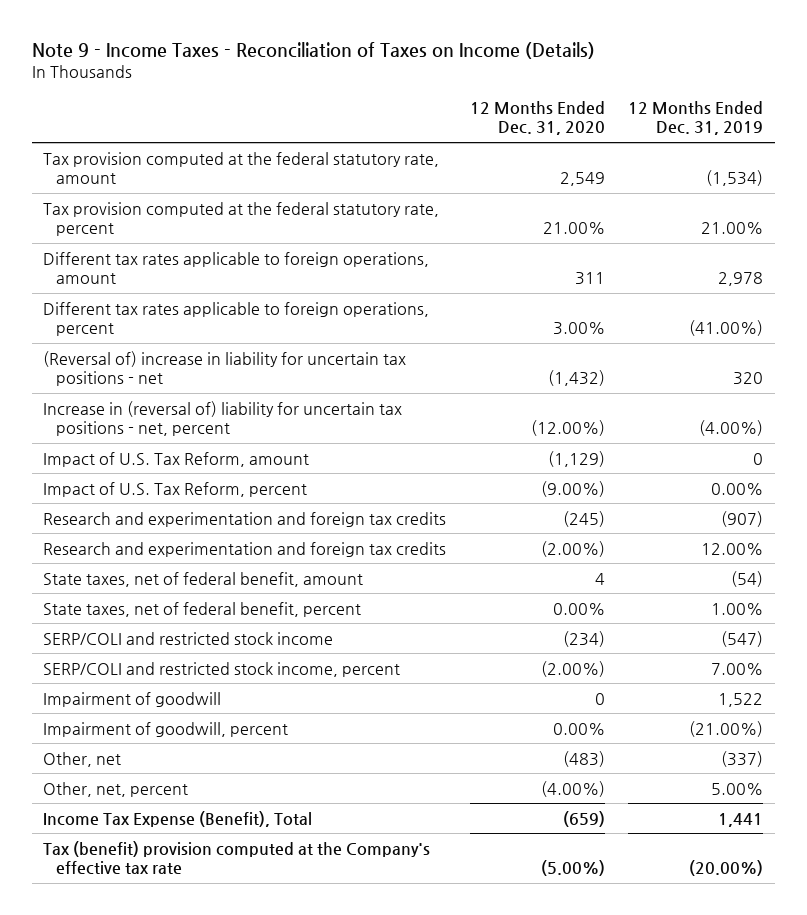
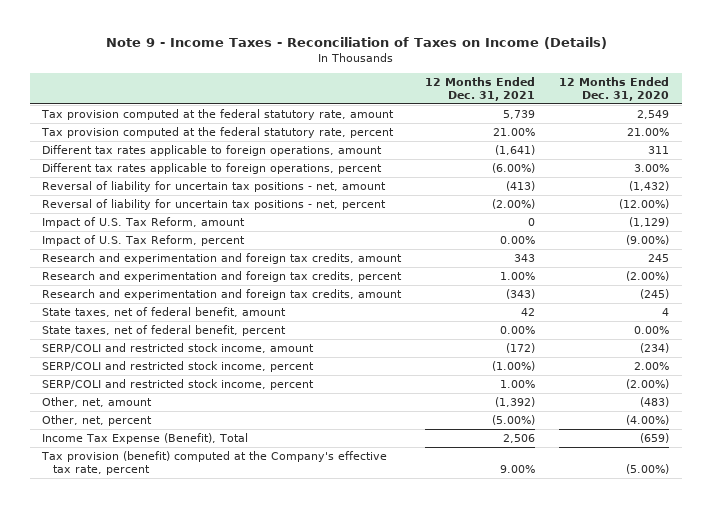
[628,100,764,136] 12 Months Ended Dec. 31, 2019 -> none
none -> [425,76,536,102] 12 Months Ended Dec. 31, 2021
[43,350,407,387] (Reversal of) increase in liability for uncertain tax positions - net -> [41,180,386,192] Reversal of liability for uncertain tax positions - net, amount
[43,400,403,437] Increase in (reversal of) liability for uncertain tax positions - net, percent -> [41,198,386,210] Reversal of liability for uncertain tax positions - net, percent
[43,511,447,527] Research and experimentation and foreign tax credits -> [41,252,402,264] Research and experimentation and foreign tax credits, amount
[562,510,605,527] (245) -> [648,253,670,262] 245
[43,541,447,557] Research and experimentation and foreign tax credits -> [41,270,402,282] Research and experimentation and foreign tax credits, percent
none -> [41,288,402,300] Research and experimentation and foreign tax credits, amount
[43,631,334,645] SERP/COLI and restricted stock income -> [41,342,314,353] SERP/COLI and restricted stock income, amount
none -> [41,360,314,372] SERP/COLI and restricted stock income, percent
[43,691,222,707] Impairment of goodwill -> none
[43,721,289,737] Impairment of goodwill, percent -> none
[43,751,122,767] Other, net -> [41,396,152,407] Other, net, amount
[43,840,431,876] Tax (benefit) provision computed at the Company's effective tax rate -> [40,450,387,476] Tax provision (benefit) computed at the Company's effective tax rate, percent

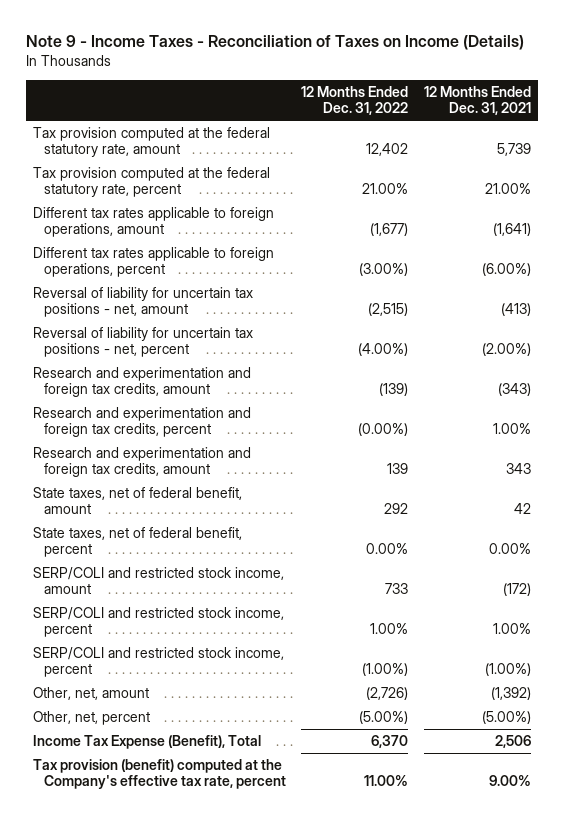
[559,76,670,102] 12 Months Ended Dec. 31, 2020 -> none
none -> [301,86,409,116] 12 Months Ended Dec. 31, 2022
[41,216,245,228] Impact of U.S. Tax Reform, amount -> none
[41,234,245,246] Impact of U.S. Tax Reform, percent -> none
[41,270,402,282] Research and experimentation and foreign tax credits, percent -> [33,407,252,438] Research and experimentation and foreign tax credits, percent
[41,252,402,264] Research and experimentation and foreign tax credits, amount -> [33,447,252,478] Research and experimentation and foreign tax credits, amount
[41,360,314,372] SERP/COLI and restricted stock income, percent -> [33,647,285,678] SERP/COLI and restricted stock income, percent

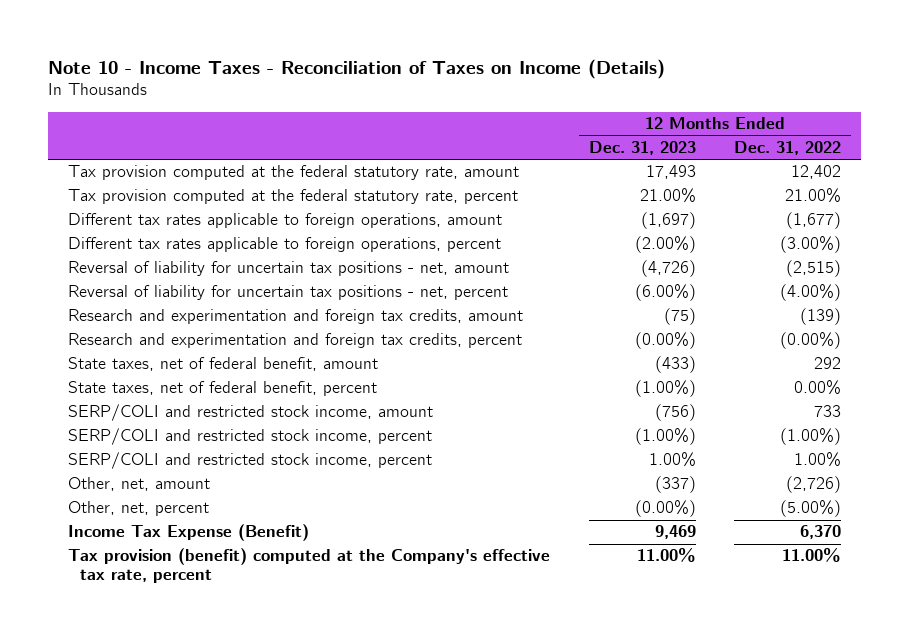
[25,35,524,51] Note 9 - Income Taxes - Reconciliation of Taxes on Income (Details) -> [48,58,666,79] Note 10 - Income Taxes - Reconciliation of Taxes on Income (Details)
[423,86,531,116] 12 Months Ended Dec. 31, 2021 -> none
none -> [588,140,696,155] Dec. 31, 2023
[33,447,252,478] Research and experimentation and foreign tax credits, amount -> none
[33,607,285,638] SERP/COLI and restricted stock income, percent -> [67,452,432,470] SERP/COLI and restricted stock income, percent
[33,735,262,750] Income Tax Expense (Benefit), Total -> [67,524,309,542] Income Tax Expense (Benefit)

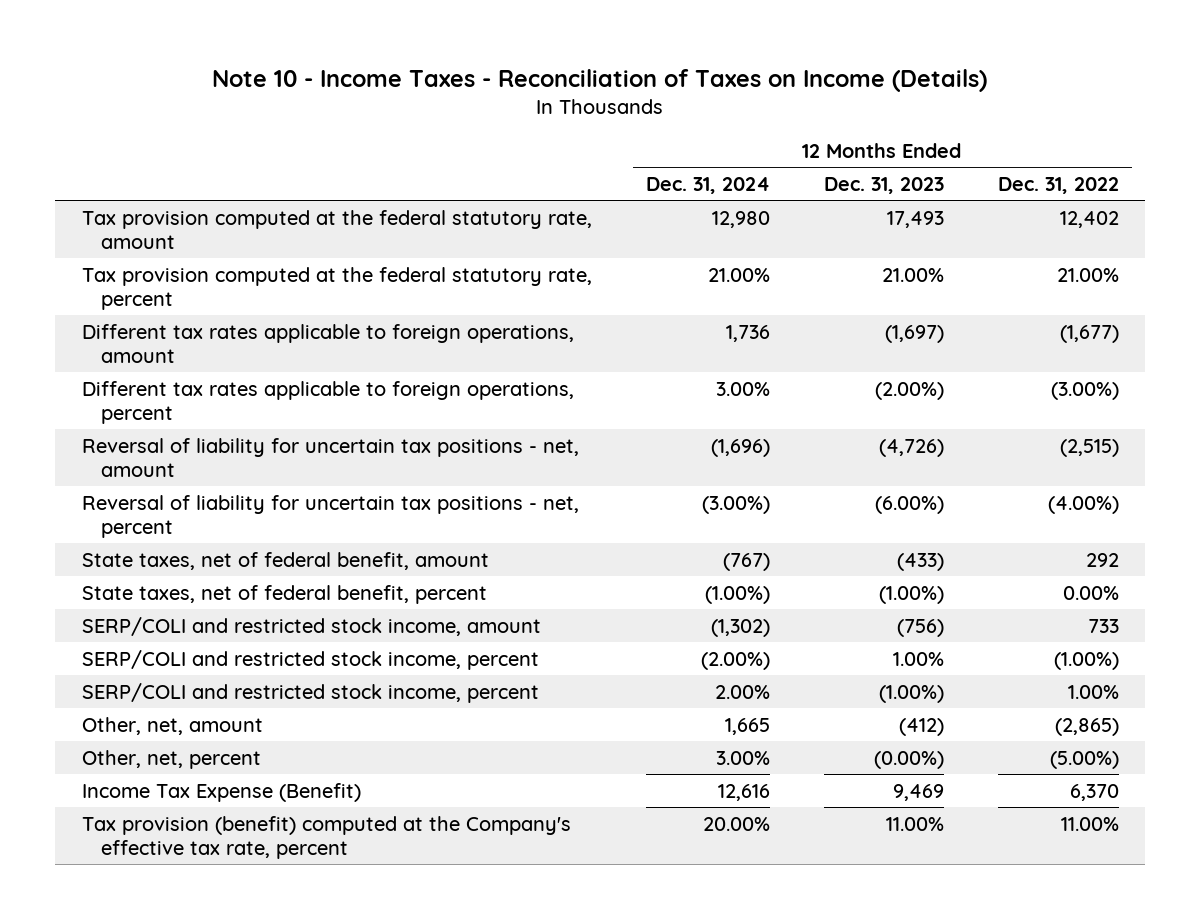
none -> [646,177,771,195] Dec. 31, 2024
[67,309,523,325] Research and experimentation and foreign tax credits, amount -> none
[67,333,522,349] Research and experimentation and foreign tax credits, percent -> none
[634,428,696,446] (1.00%) -> [892,651,944,666] 1.00%
[648,452,696,468] 1.00% -> [878,684,944,703] (1.00%)
[654,476,696,494] (337) -> [898,717,944,736] (412)
[786,476,842,494] (2,726) -> [1054,717,1119,736] (2,865)

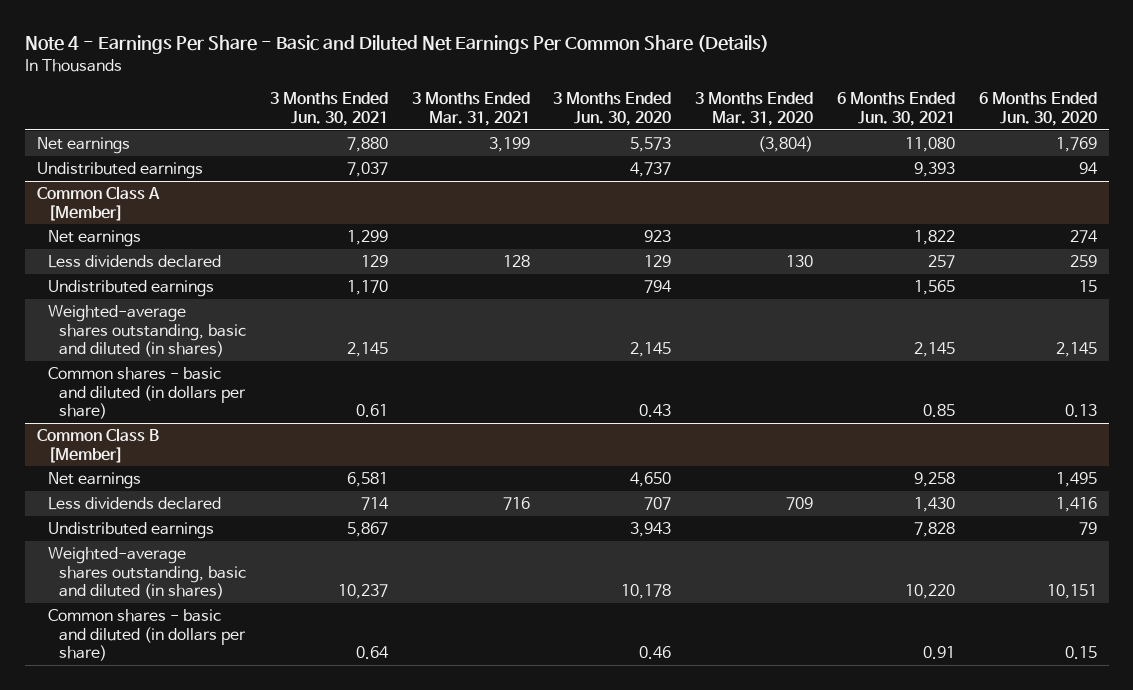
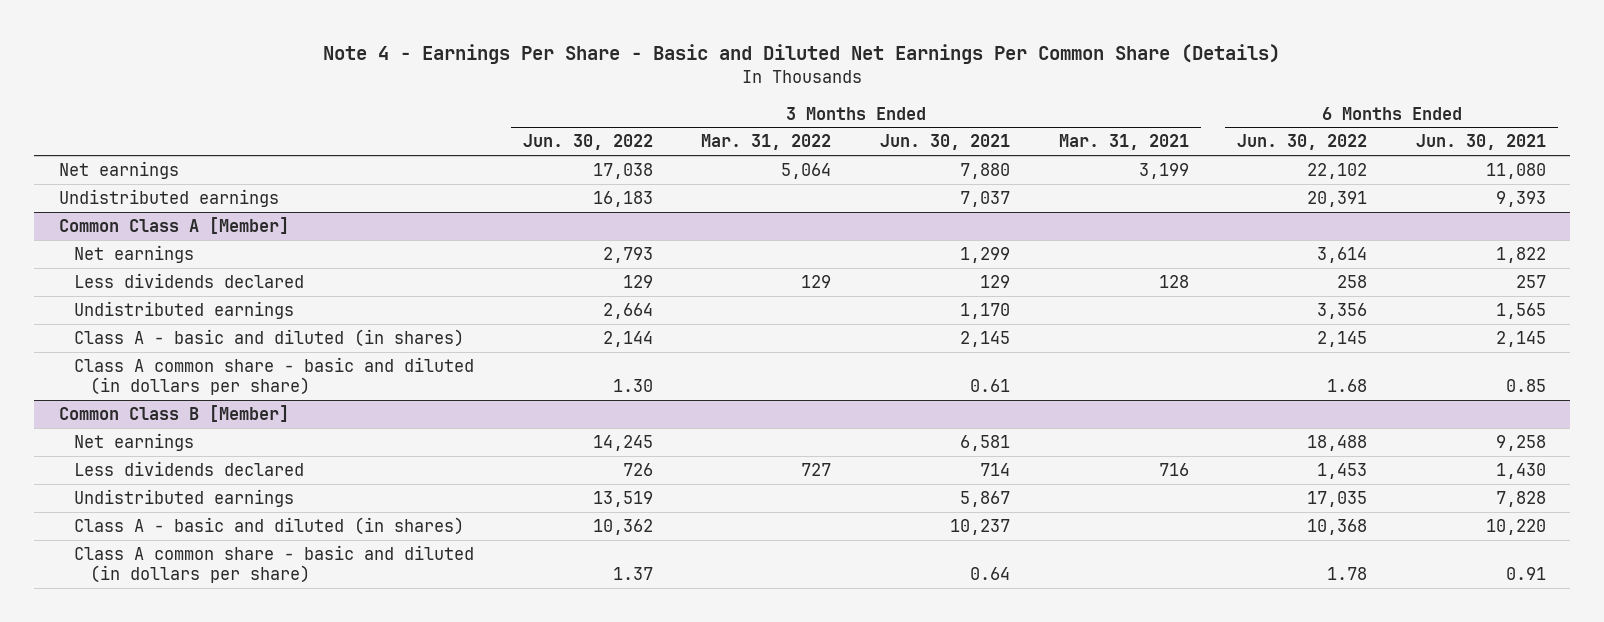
[553,92,672,126] 3 Months Ended Jun. 30, 2020 -> none
[695,92,814,126] 3 Months Ended Mar. 31, 2020 -> none
[978,92,1097,126] 6 Months Ended Jun. 30, 2020 -> none
none -> [522,134,653,151] Jun. 30, 2022
none -> [701,134,832,151] Mar. 31, 2022
none -> [1237,134,1368,151] Jun. 30, 2022
[47,304,246,358] Weighted-average shares outstanding, basic and diluted (in shares) -> [74,328,465,347] Class A - basic and diluted (in shares)
[47,366,246,420] Common shares - basic and diluted (in dollars per share) -> [74,356,475,395] Class A common share - basic and diluted (in dollars per share)
[47,546,246,600] Weighted-average shares outstanding, basic and diluted (in shares) -> [74,516,465,535] Class A - basic and diluted (in shares)
[47,608,246,662] Common shares - basic and diluted (in dollars per share) -> [74,544,475,583] Class A common share - basic and diluted (in dollars per share)

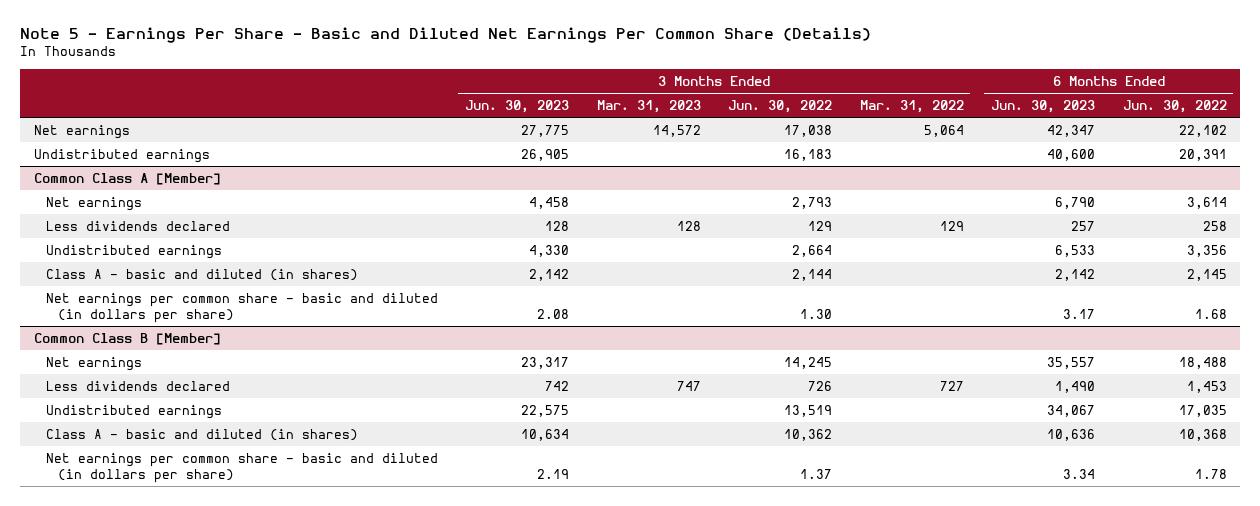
[323,44,1281,65] Note 4 - Earnings Per Share - Basic and Diluted Net Earnings Per Common Share (Details) -> [19,27,871,44] Note 5 - Earnings Per Share - Basic and Diluted Net Earnings Per Common Share (Details)
[880,134,1011,151] Jun. 30, 2021 -> none
[1058,134,1189,151] Mar. 31, 2021 -> none
[1415,134,1546,151] Jun. 30, 2021 -> none
none -> [465,100,570,114] Jun. 30, 2023
none -> [596,100,701,114] Mar. 31, 2023
none -> [991,100,1096,114] Jun. 30, 2023
[74,356,475,395] Class A common share - basic and diluted (in dollars per share) -> [45,292,438,323] Net earnings per common share - basic and diluted (in dollars per share)
[74,544,475,583] Class A common share - basic and diluted (in dollars per share) -> [45,452,438,483] Net earnings per common share - basic and diluted (in dollars per share)

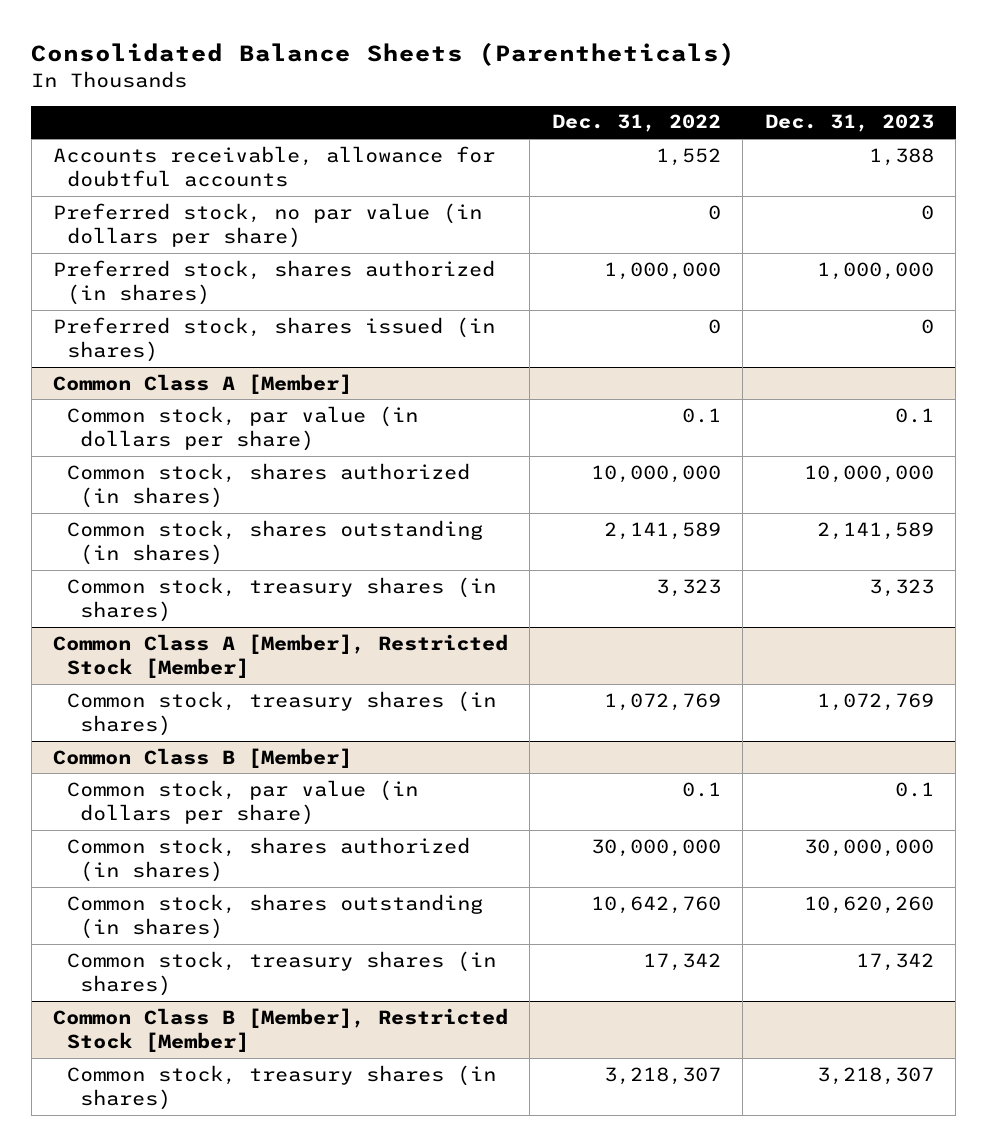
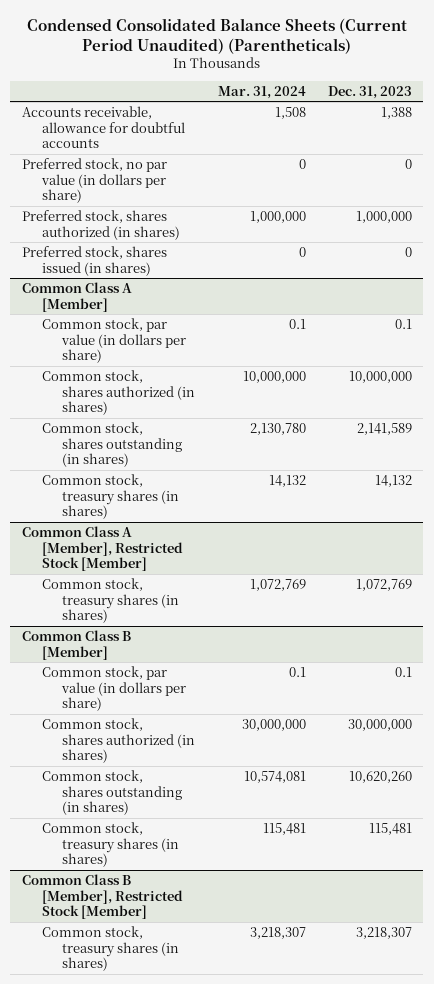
[31,41,736,66] Consolidated Balance Sheets (Parentheticals) -> [26,17,407,54] Condensed Consolidated Balance Sheets (Current Period Unaudited) (Parentheticals)
[551,114,721,133] Dec. 31, 2022 -> none
none -> [217,86,306,100] Mar. 31, 2024
[868,578,934,597] 3,323 -> [375,474,413,487] 14,132
[855,952,934,971] 17,342 -> [369,822,413,835] 115,481

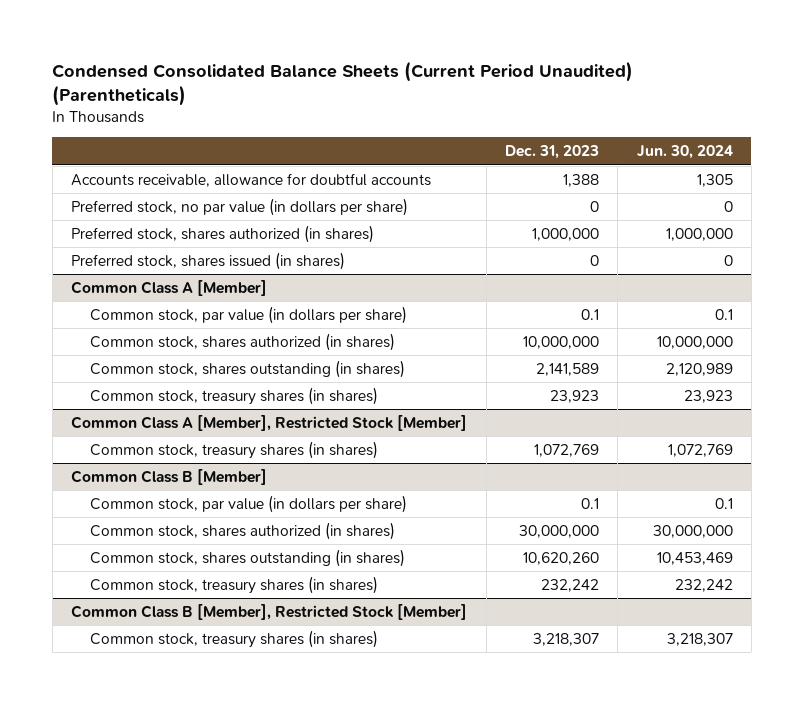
[217,86,306,100] Mar. 31, 2024 -> none
none -> [636,145,733,160] Jun. 30, 2024
[375,474,413,487] 14,132 -> [549,390,599,404] 23,923
[369,822,413,835] 115,481 -> [540,579,599,593] 232,242

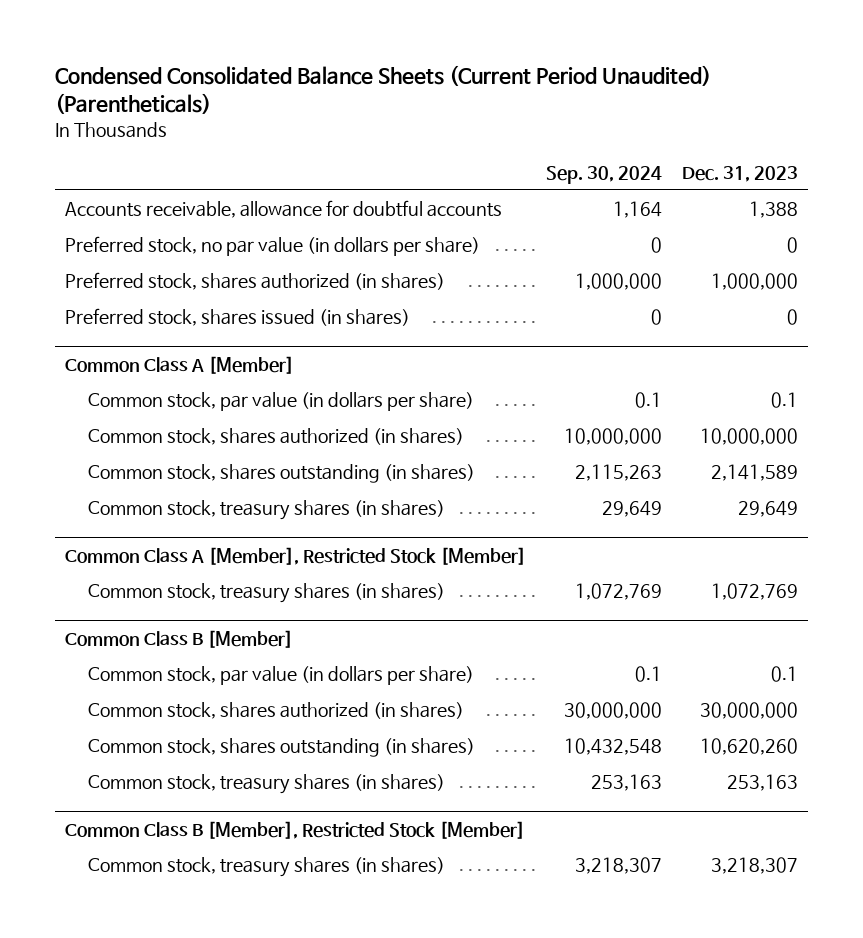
[636,145,733,160] Jun. 30, 2024 -> none
none -> [545,165,662,184] Sep. 30, 2024
[549,390,599,404] 23,923 -> [737,501,798,518] 29,649
[540,579,599,593] 232,242 -> [726,774,798,792] 253,163

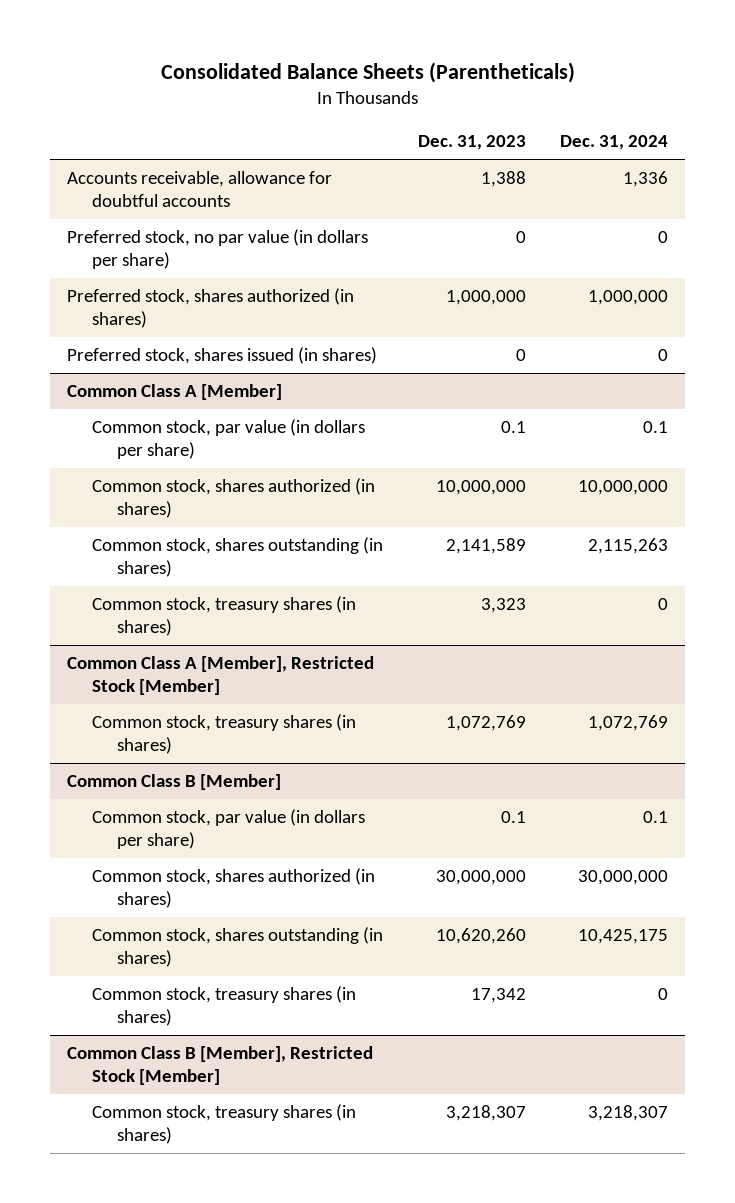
[55,65,712,115] Condensed Consolidated Balance Sheets (Current Period Unaudited) (Parentheticals) -> [160,62,575,84] Consolidated Balance Sheets (Parentheticals)
[545,165,662,184] Sep. 30, 2024 -> none
none -> [560,135,669,151] Dec. 31, 2024
[737,501,798,518] 29,649 -> [480,598,526,614] 3,323
[726,774,798,792] 253,163 -> [470,988,526,1004] 17,342

